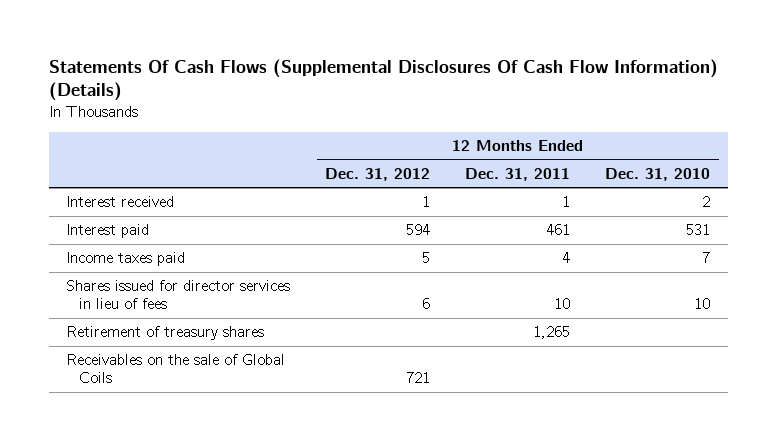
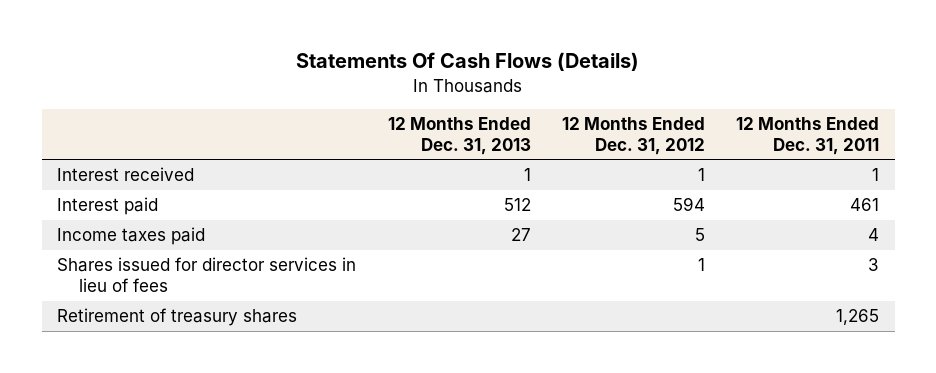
[49,58,719,102] Statements Of Cash Flows (Supplemental Disclosures Of Cash Flow Information) (Details) -> [296,52,640,72] Statements Of Cash Flows (Details)
[605,167,711,181] Dec. 31, 2010 -> none
none -> [387,116,531,155] 12 Months Ended Dec. 31, 2013
[422,298,431,310] 6 -> [697,258,705,272] 1
[554,298,571,310] 10 -> [868,258,880,272] 3
[66,354,286,384] Receivables on the sale of Global Coils -> none

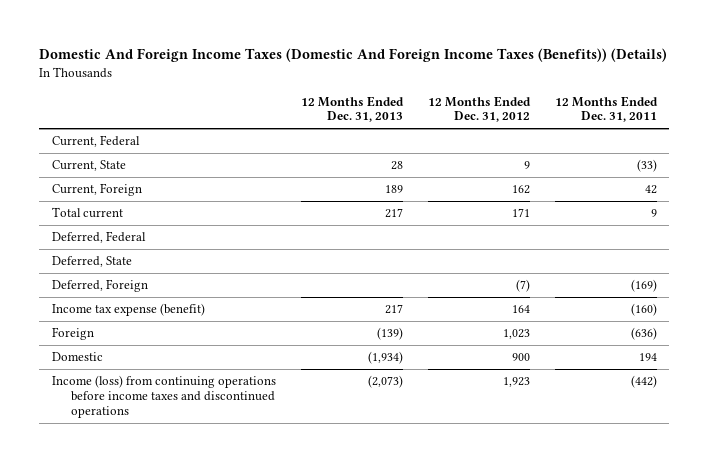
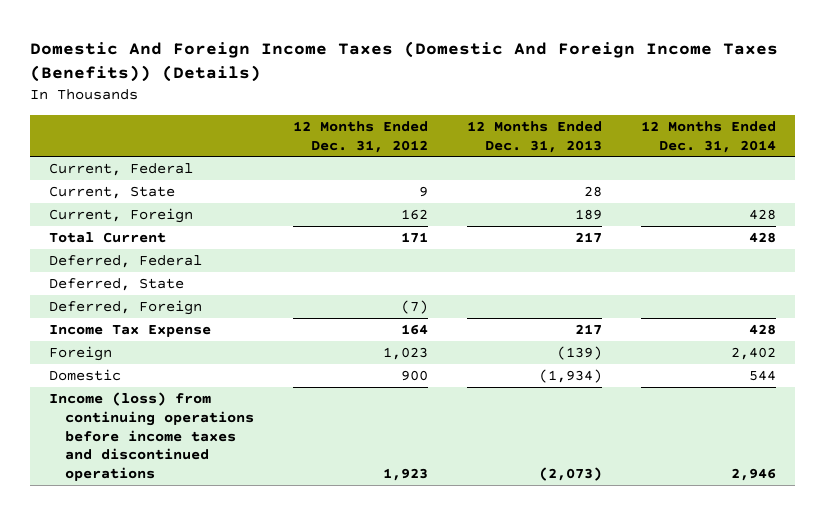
[554,95,658,123] 12 Months Ended Dec. 31, 2011 -> none
none -> [640,120,776,153] 12 Months Ended Dec. 31, 2014
[51,207,123,219] Total current -> [49,232,167,244] Total Current
[51,303,205,317] Income tax expense (benefit) -> [49,325,212,338] Income Tax Expense

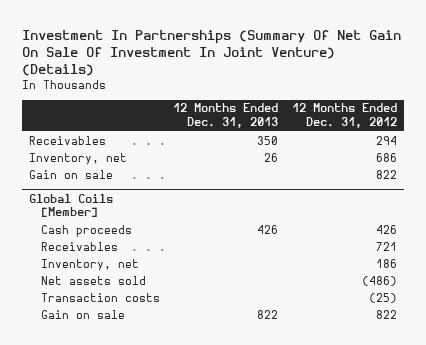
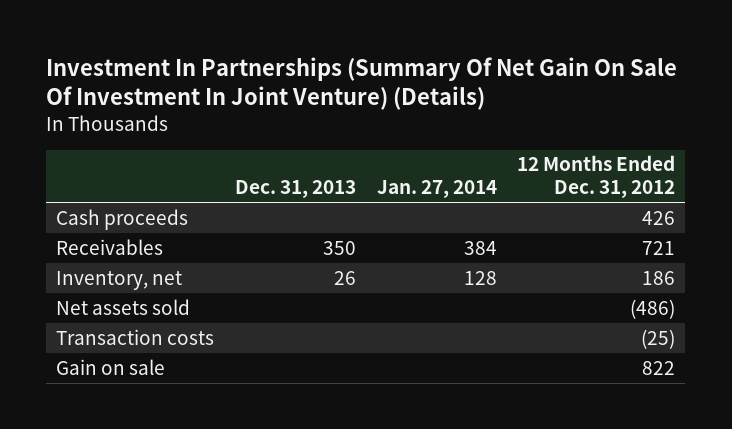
[173,103,279,129] 12 Months Ended Dec. 31, 2013 -> none
none -> [234,180,356,199] Dec. 31, 2013
none -> [376,180,497,199] Jan. 27, 2014
[29,135,107,145] Receivables -> none
[29,152,128,165] Inventory, net -> none
[29,169,114,179] Gain on sale -> none
[29,193,114,218] Global Coils [Member] -> none

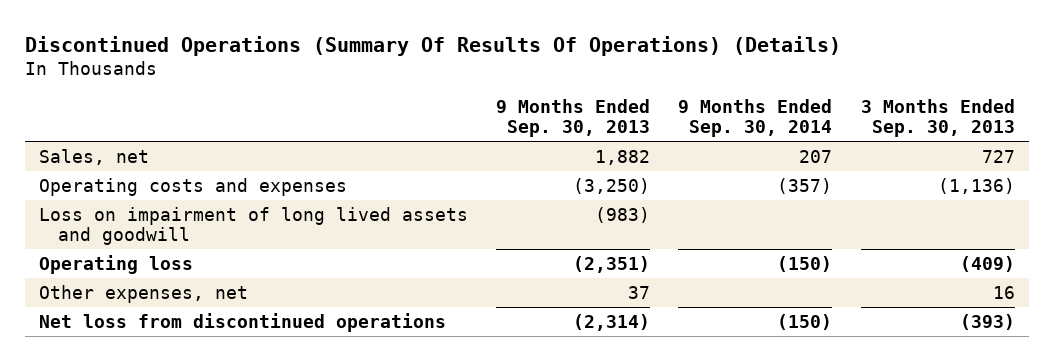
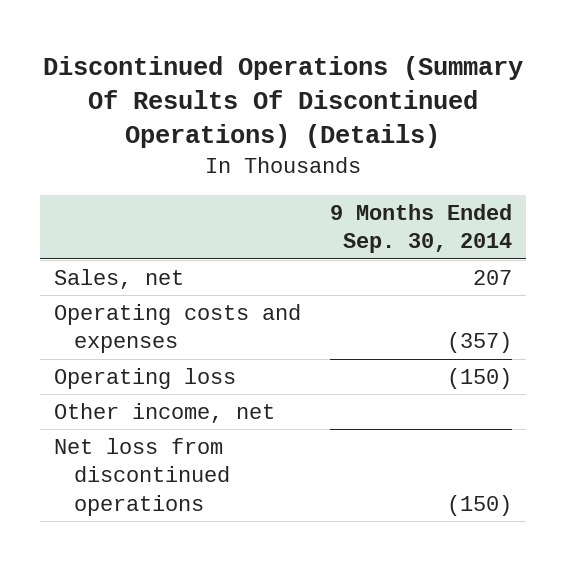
[24,35,841,56] Discontinued Operations (Summary Of Results Of Operations) (Details) -> [42,55,523,148] Discontinued Operations (Summary Of Results Of Discontinued Operations) (Details)
[496,98,651,138] 9 Months Ended Sep. 30, 2013 -> none
[860,98,1015,138] 3 Months Ended Sep. 30, 2013 -> none
[38,206,468,246] Loss on impairment of long lived assets and goodwill -> none
[38,284,248,303] Other expenses, net -> [54,403,276,424] Other income, net

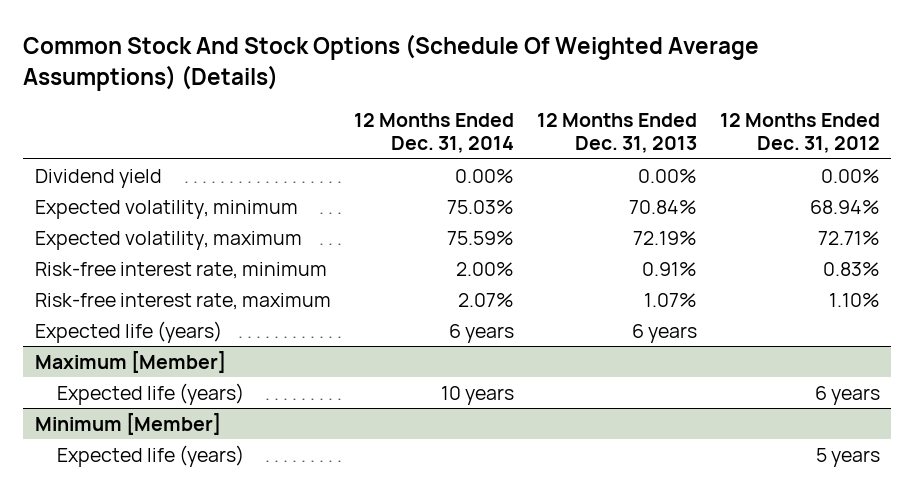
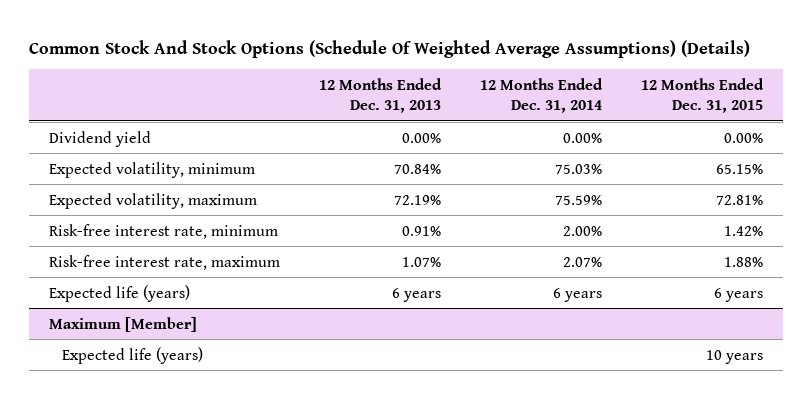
[719,113,880,154] 12 Months Ended Dec. 31, 2012 -> none
none -> [640,77,764,113] 12 Months Ended Dec. 31, 2015
[57,382,245,405] Expected life (years) -> none
[34,412,221,435] Minimum [Member] -> none

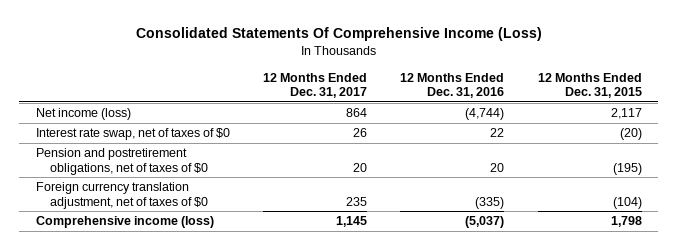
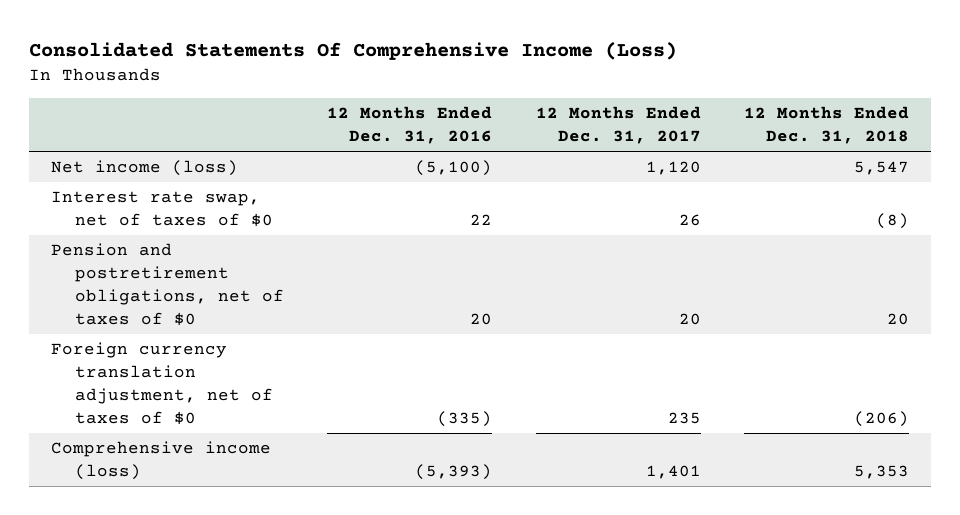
[537,72,642,99] 12 Months Ended Dec. 31, 2015 -> none
none -> [744,106,910,145] 12 Months Ended Dec. 31, 2018
[346,108,368,118] 864 -> [645,161,701,176] 1,120
[465,108,505,121] (4,744) -> [415,160,493,177] (5,100)
[336,216,368,228] 1,145 -> [645,465,701,480] 1,401
[465,216,505,229] (5,037) -> [415,464,493,481] (5,393)

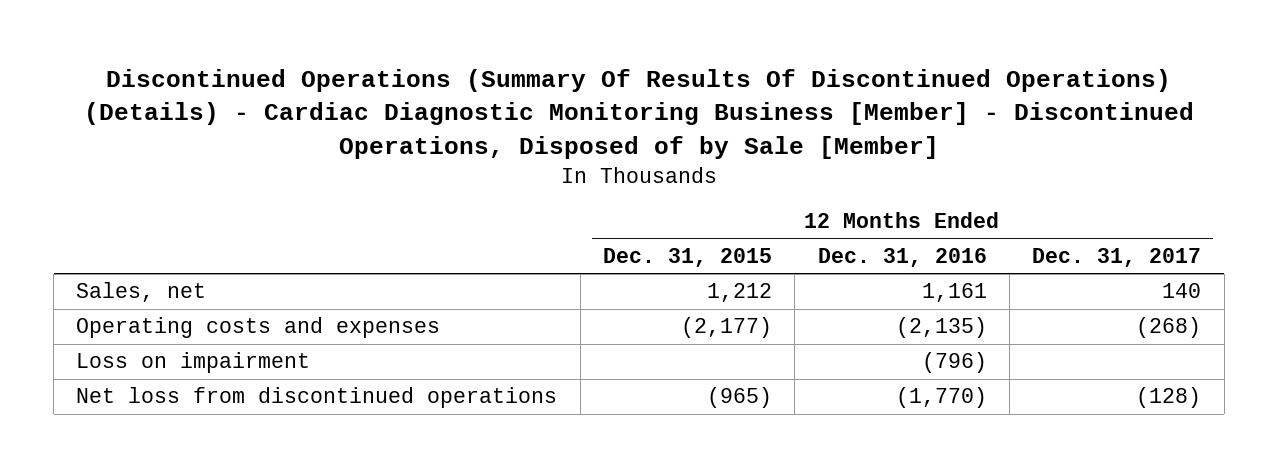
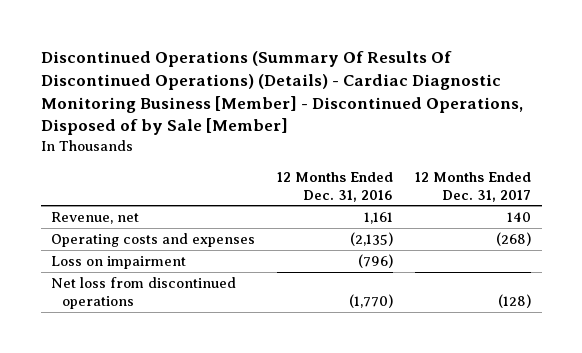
[603,248,773,268] Dec. 31, 2015 -> none
[76,282,207,303] Sales, net -> [51,211,140,224] Revenue, net

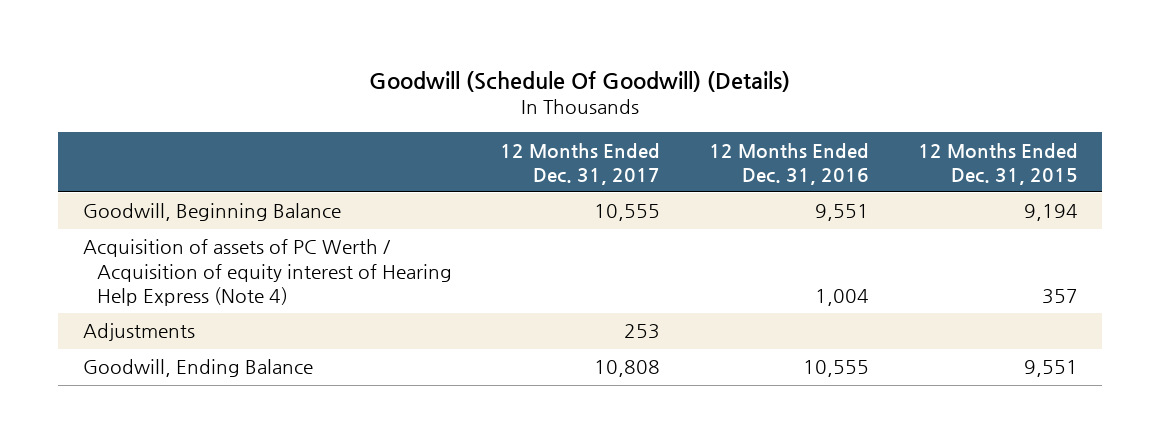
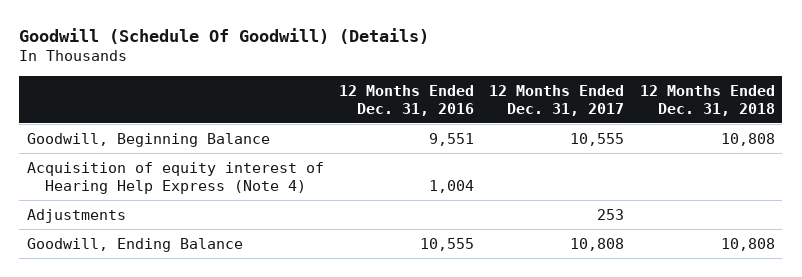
[917,142,1078,185] 12 Months Ended Dec. 31, 2015 -> none
none -> [639,84,775,116] 12 Months Ended Dec. 31, 2018
[82,239,452,306] Acquisition of assets of PC Werth / Acquisition of equity interest of Hearing Help Express (Note 4) -> [27,161,325,194] Acquisition of equity interest of Hearing Help Express (Note 4)

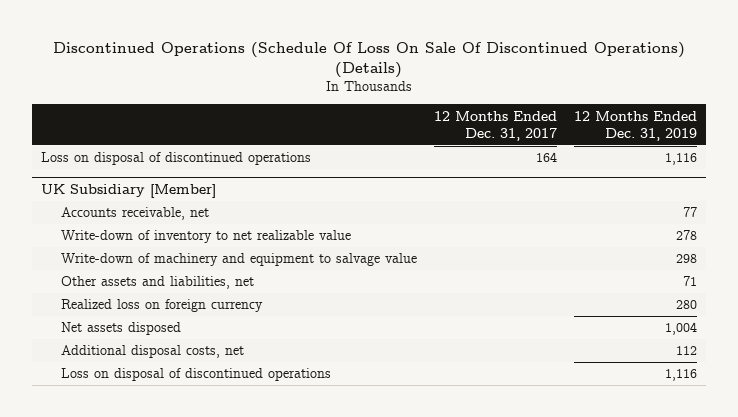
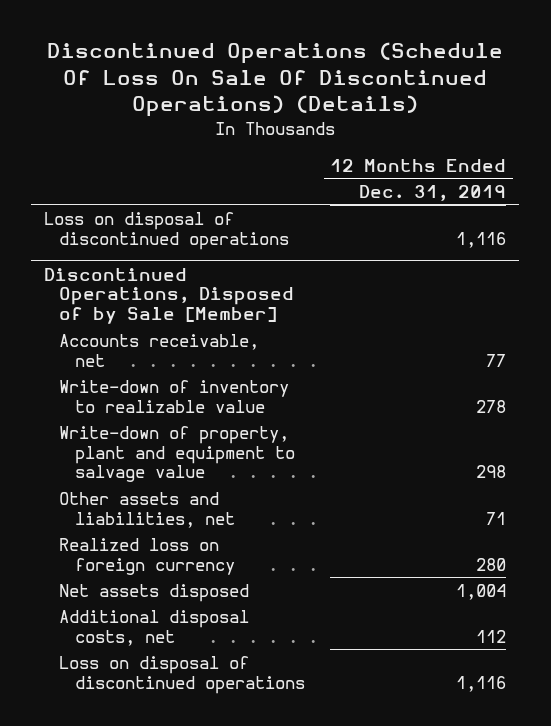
[434,110,558,141] 12 Months Ended Dec. 31, 2017 -> none
[40,183,216,198] UK Subsidiary [Member] -> none
none -> [44,267,295,325] Discontinued Operations, Disposed of by Sale [Member]
[61,230,352,244] Write-down of inventory to net realizable value -> [59,379,290,413] Write-down of inventory to realizable value
[61,253,418,267] Write-down of machinery and equipment to salvage value -> [59,425,295,483] Write-down of property, plant and equipment to salvage value

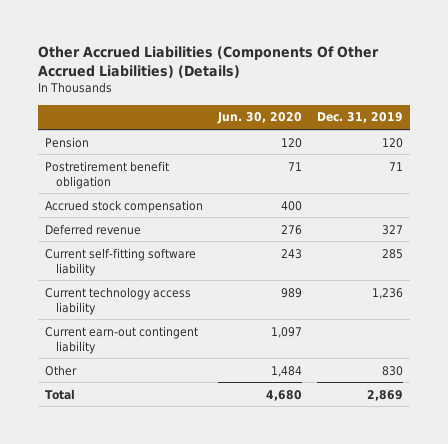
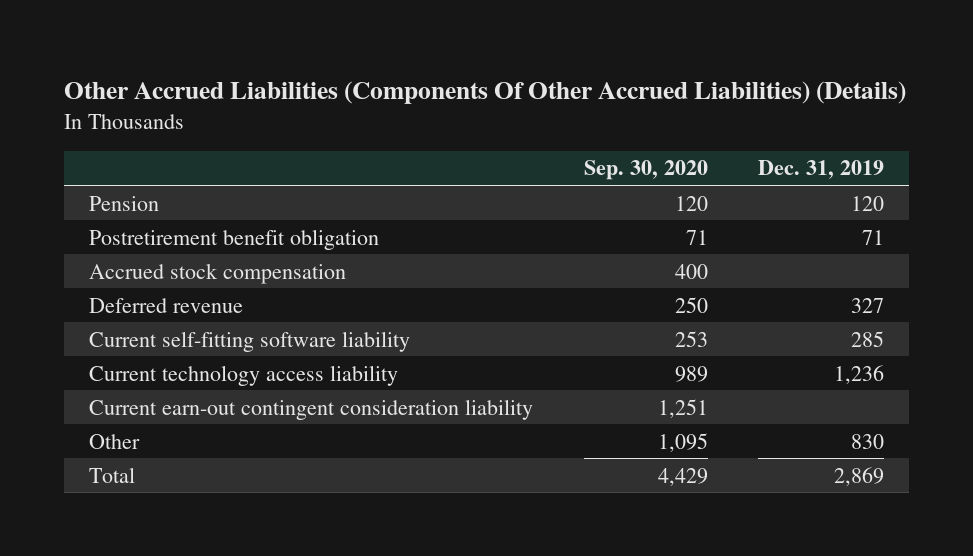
[217,112,303,125] Jun. 30, 2020 -> none
none -> [583,160,708,181] Sep. 30, 2020
[45,325,199,354] Current earn-out contingent liability -> [89,398,534,420] Current earn-out contingent consideration liability

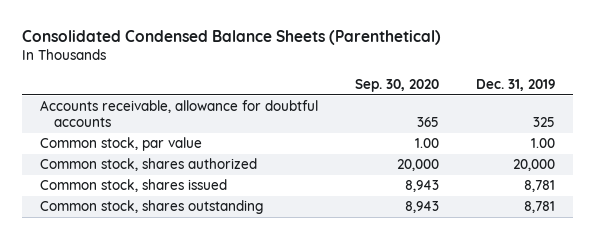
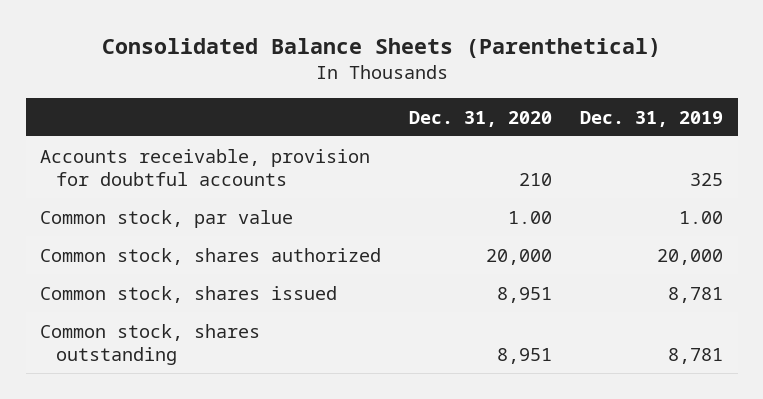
[21,30,441,46] Consolidated Condensed Balance Sheets (Parenthetical) -> [101,38,661,59] Consolidated Balance Sheets (Parenthetical)
[355,78,440,92] Sep. 30, 2020 -> none
none -> [409,110,553,127] Dec. 31, 2020
[40,100,319,128] Accounts receivable, allowance for doubtful accounts -> [39,148,370,187] Accounts receivable, provision for doubtful accounts

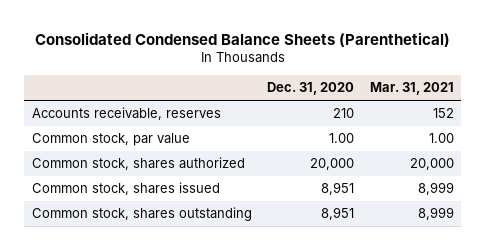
[101,38,661,59] Consolidated Balance Sheets (Parenthetical) -> [34,31,450,47] Consolidated Condensed Balance Sheets (Parenthetical)
[580,110,724,127] Dec. 31, 2019 -> none
none -> [369,82,454,96] Mar. 31, 2021
[39,148,370,187] Accounts receivable, provision for doubtful accounts -> [31,107,221,121] Accounts receivable, reserves

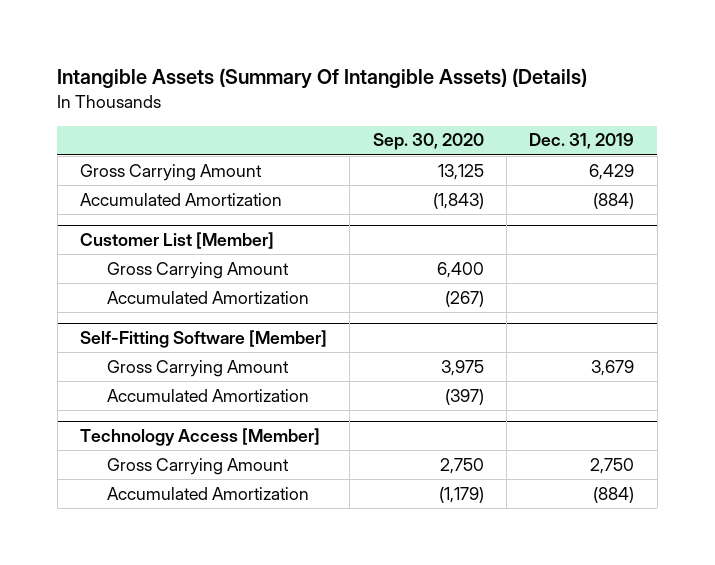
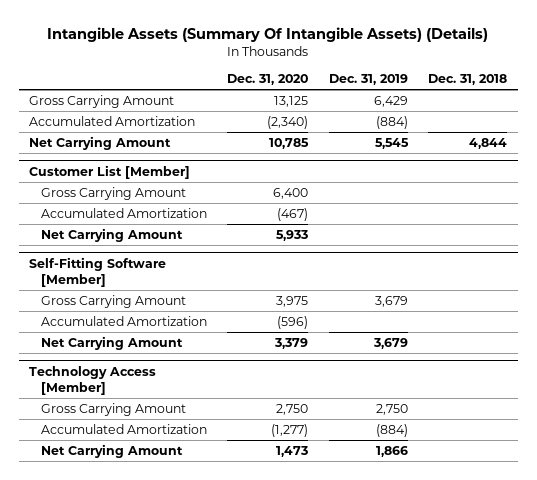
[372,133,484,151] Sep. 30, 2020 -> none
none -> [227,74,309,86] Dec. 31, 2020
none -> [428,74,508,86] Dec. 31, 2018
none -> [29,135,172,150] Net Carrying Amount
none -> [40,227,183,242] Net Carrying Amount
none -> [40,335,183,350] Net Carrying Amount
none -> [40,443,183,458] Net Carrying Amount

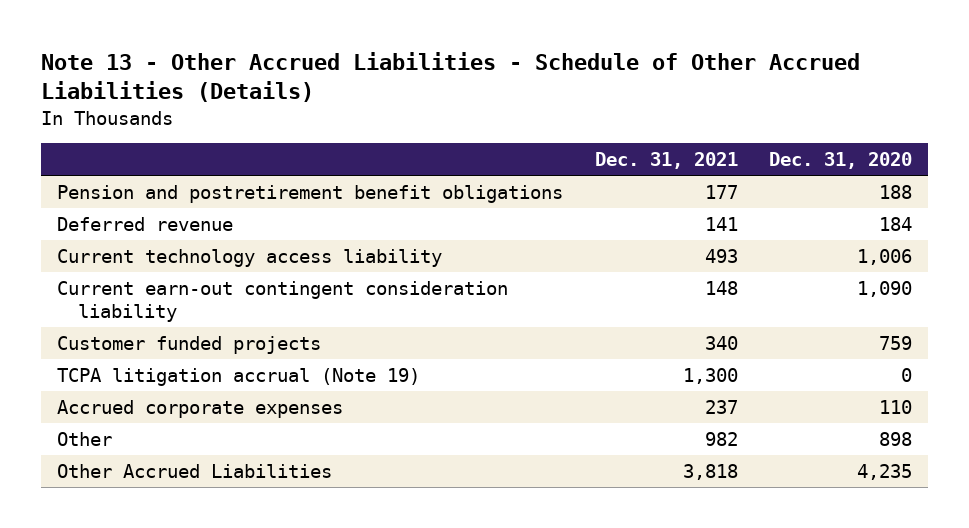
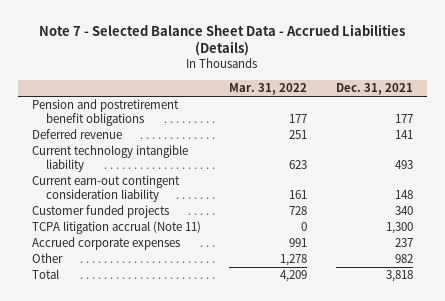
[40,52,860,103] Note 13 - Other Accrued Liabilities - Schedule of Other Accrued Liabilities (Details) -> [39,23,406,57] Note 7 - Selected Balance Sheet Data - Accrued Liabilities (Details)
[769,152,913,170] Dec. 31, 2020 -> none
none -> [229,83,308,96] Mar. 31, 2022
[56,248,442,267] Current technology access liability -> [32,145,189,173] Current technology intangible liability
[56,367,420,386] TCPA litigation accrual (Note 19) -> [32,221,202,235] TCPA litigation accrual (Note 11)
[56,463,332,478] Other Accrued Liabilities -> [32,269,60,280] Total

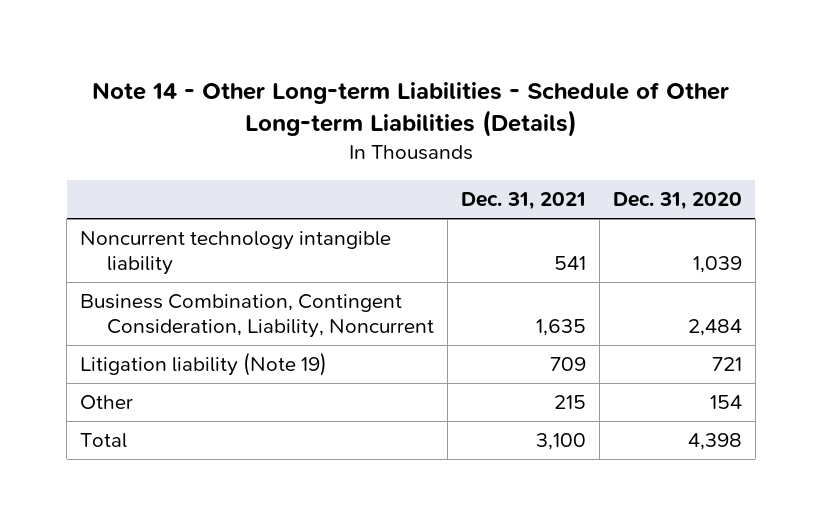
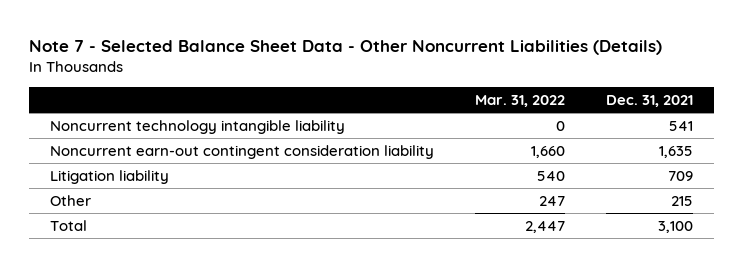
[91,82,729,138] Note 14 - Other Long-term Liabilities - Schedule of Other Long-term Liabilities (Details) -> [29,40,663,56] Note 7 - Selected Balance Sheet Data - Other Noncurrent Liabilities (Details)
[612,192,742,211] Dec. 31, 2020 -> none
none -> [474,94,565,107] Mar. 31, 2022
[80,294,435,339] Business Combination, Contingent Consideration, Liability, Noncurrent -> [49,144,434,159] Noncurrent earn-out contingent consideration liability
[80,352,328,377] Litigation liability (Note 19) -> [49,169,169,184] Litigation liability

